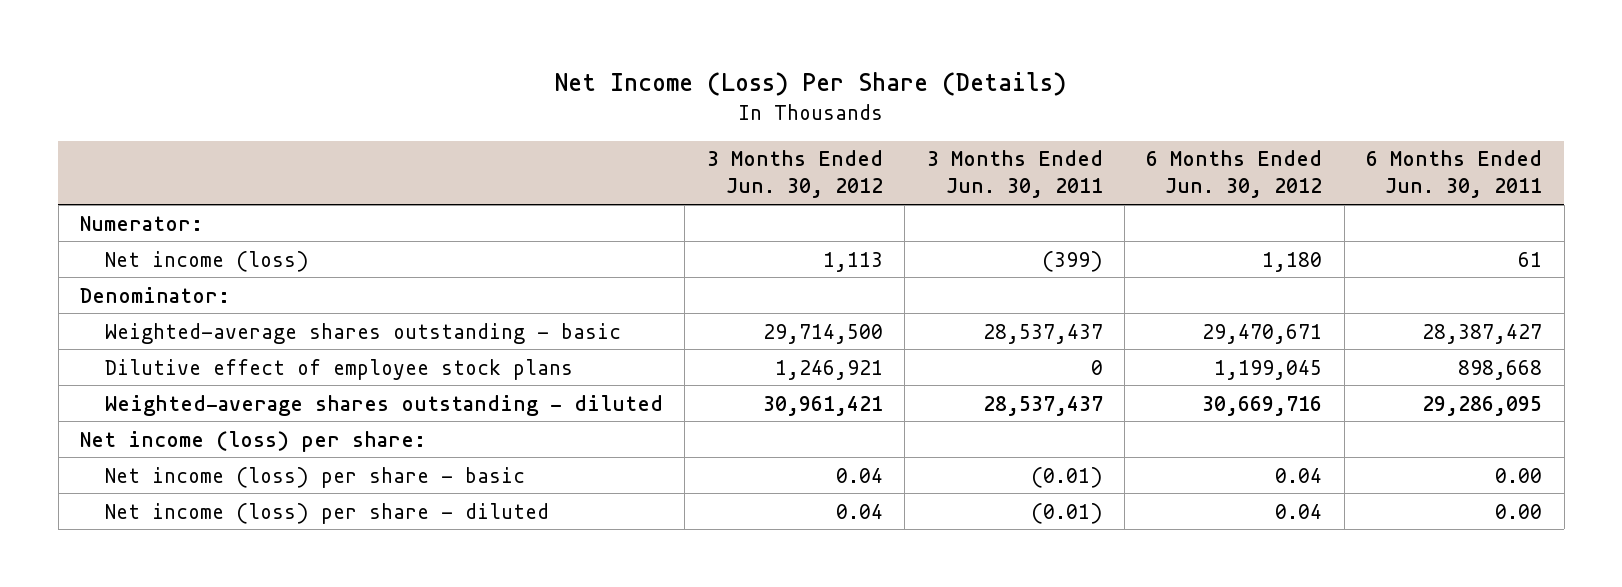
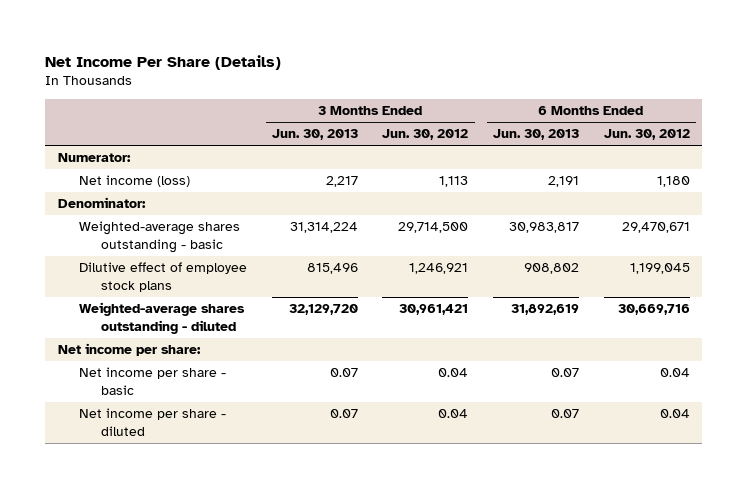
[555,71,1067,96] Net Income (Loss) Per Share (Details) -> [45,54,282,70] Net Income Per Share (Details)
[926,150,1103,199] 3 Months Ended Jun. 30, 2011 -> none
[1366,150,1543,199] 6 Months Ended Jun. 30, 2011 -> none
none -> [271,129,358,141] Jun. 30, 2013
none -> [492,129,579,141] Jun. 30, 2013
[79,430,426,452] Net income (loss) per share: -> [57,343,201,357] Net income per share:
[104,466,525,488] Net income (loss) per share - basic -> [79,367,227,396] Net income per share - basic
[104,502,549,524] Net income (loss) per share - diluted -> [79,408,227,437] Net income per share - diluted

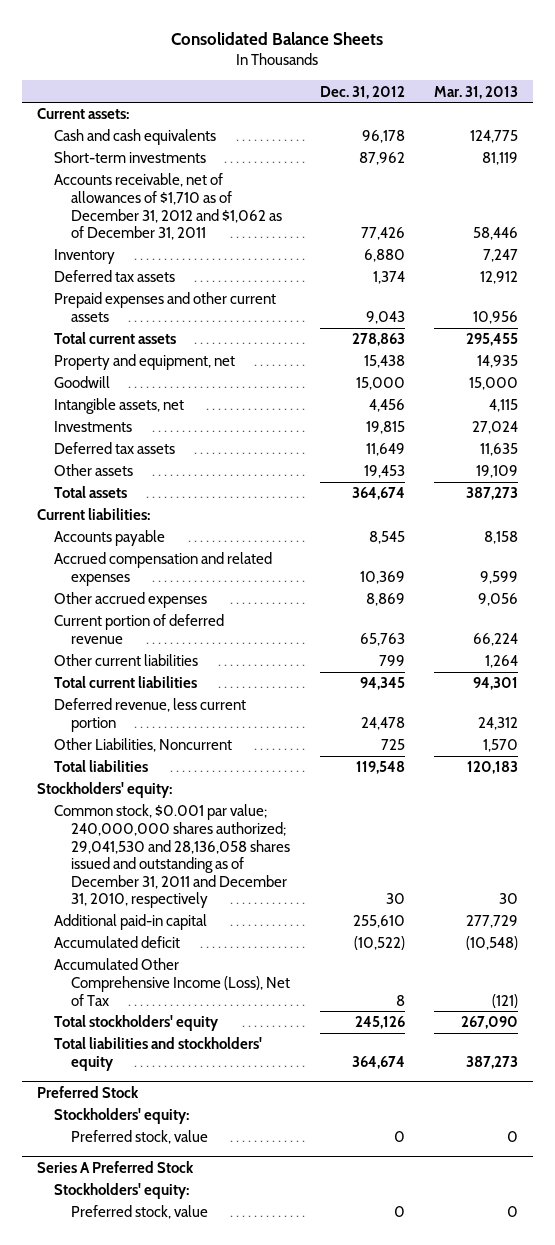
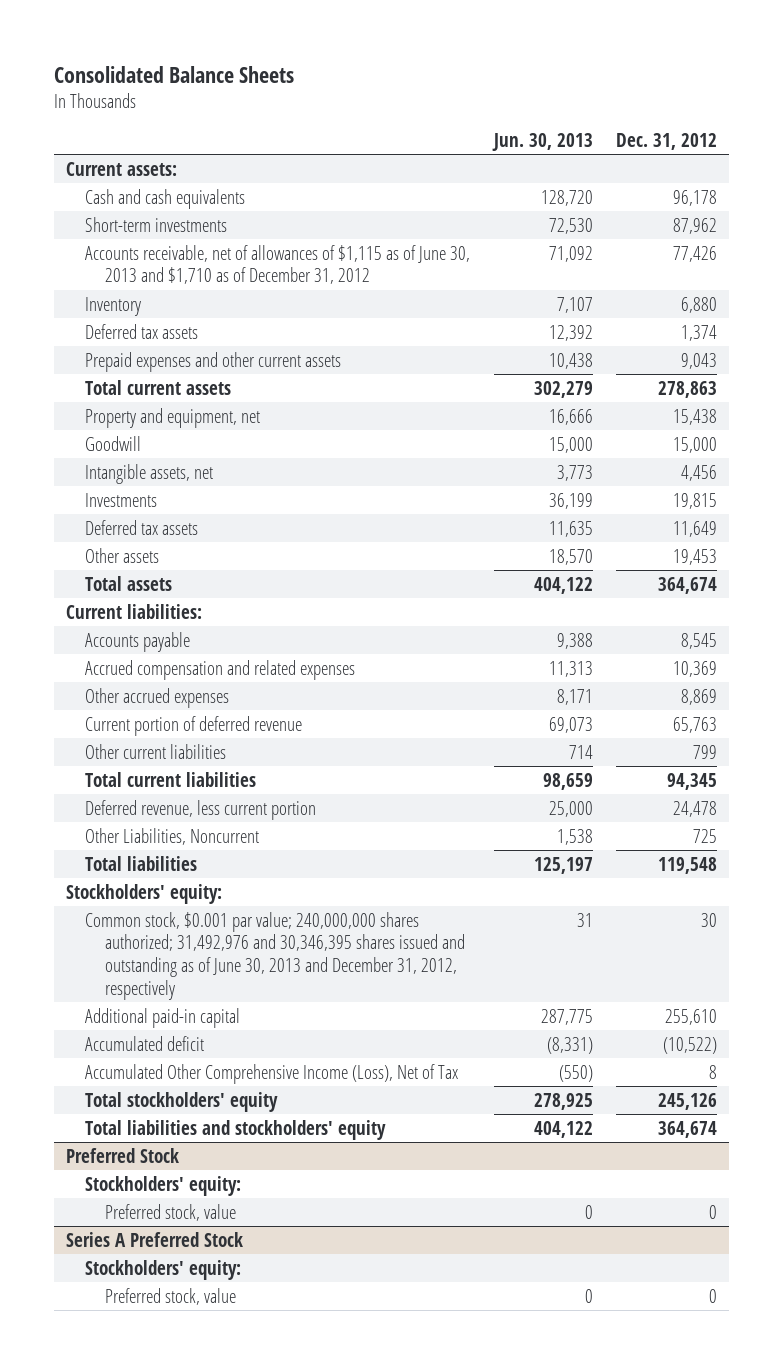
[434,85,519,99] Mar. 31, 2013 -> none
none -> [491,133,593,152] Jun. 30, 2013
[53,173,282,241] Accounts receivable, net of allowances of $1,710 as of December 31, 2012 and $1,062 as of December 31, 2011 -> [85,244,471,285] Accounts receivable, net of allowances of $1,115 as of June 30, 2013 and $1,710 as of December 31, 2012
[53,804,290,909] Common stock, $0.001 par value; 240,000,000 shares authorized; 29,041,530 and 28,136,058 shares issued and outstanding as of December 31, 2011 and December 31, 2010, respectively -> [85,911,465,1000] Common stock, $0.001 par value; 240,000,000 shares authorized; 31,492,976 and 30,346,395 shares issued and outstanding as of June 30, 2013 and December 31, 2012, respectively

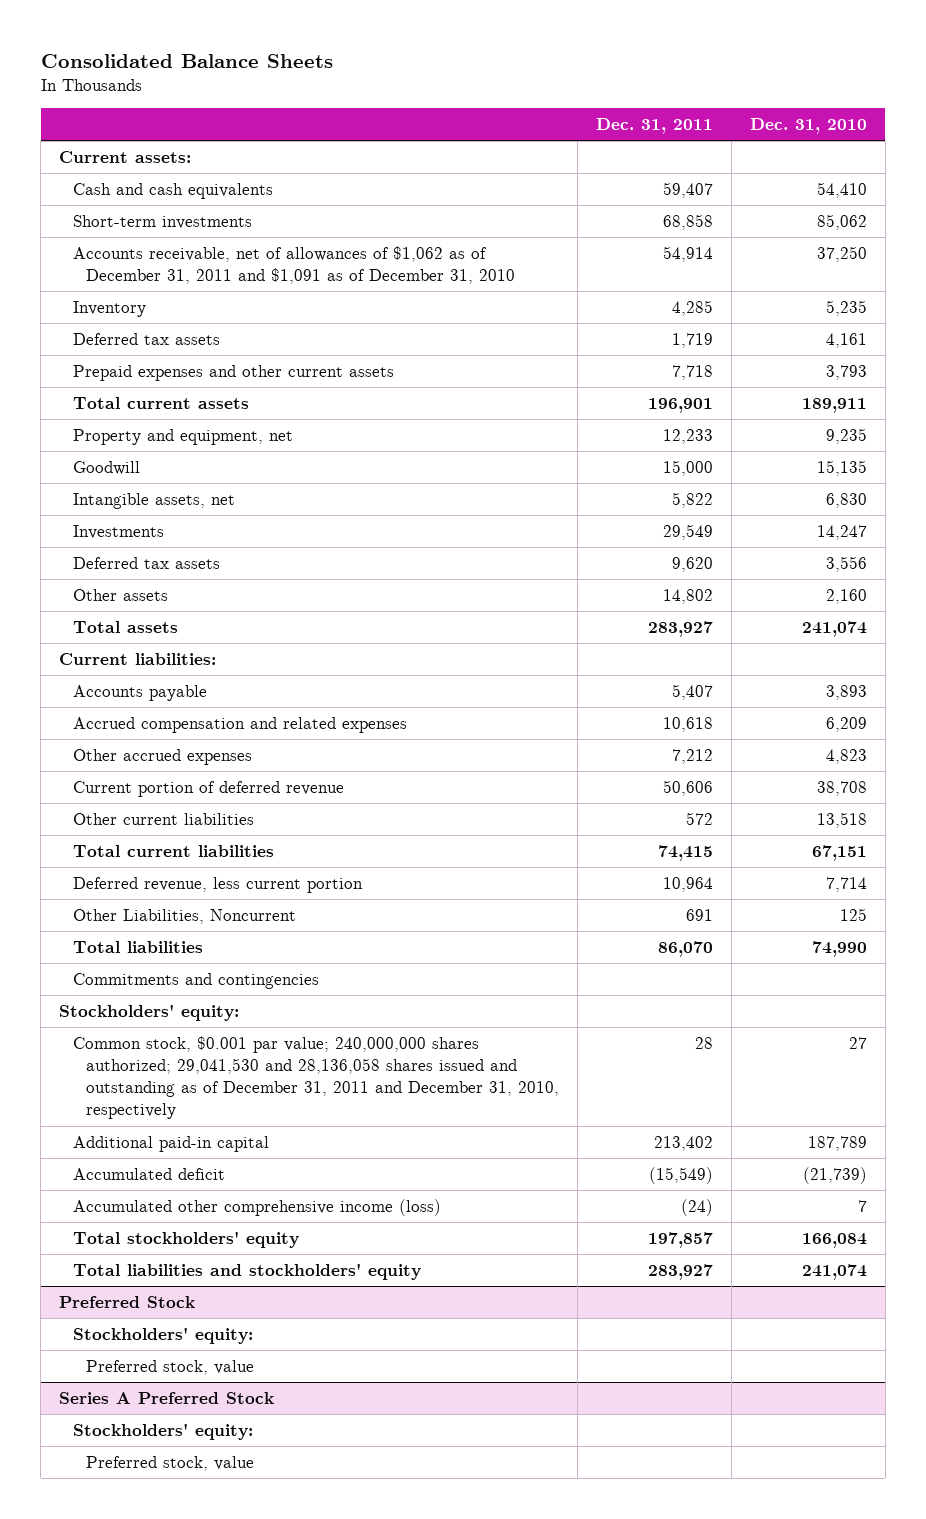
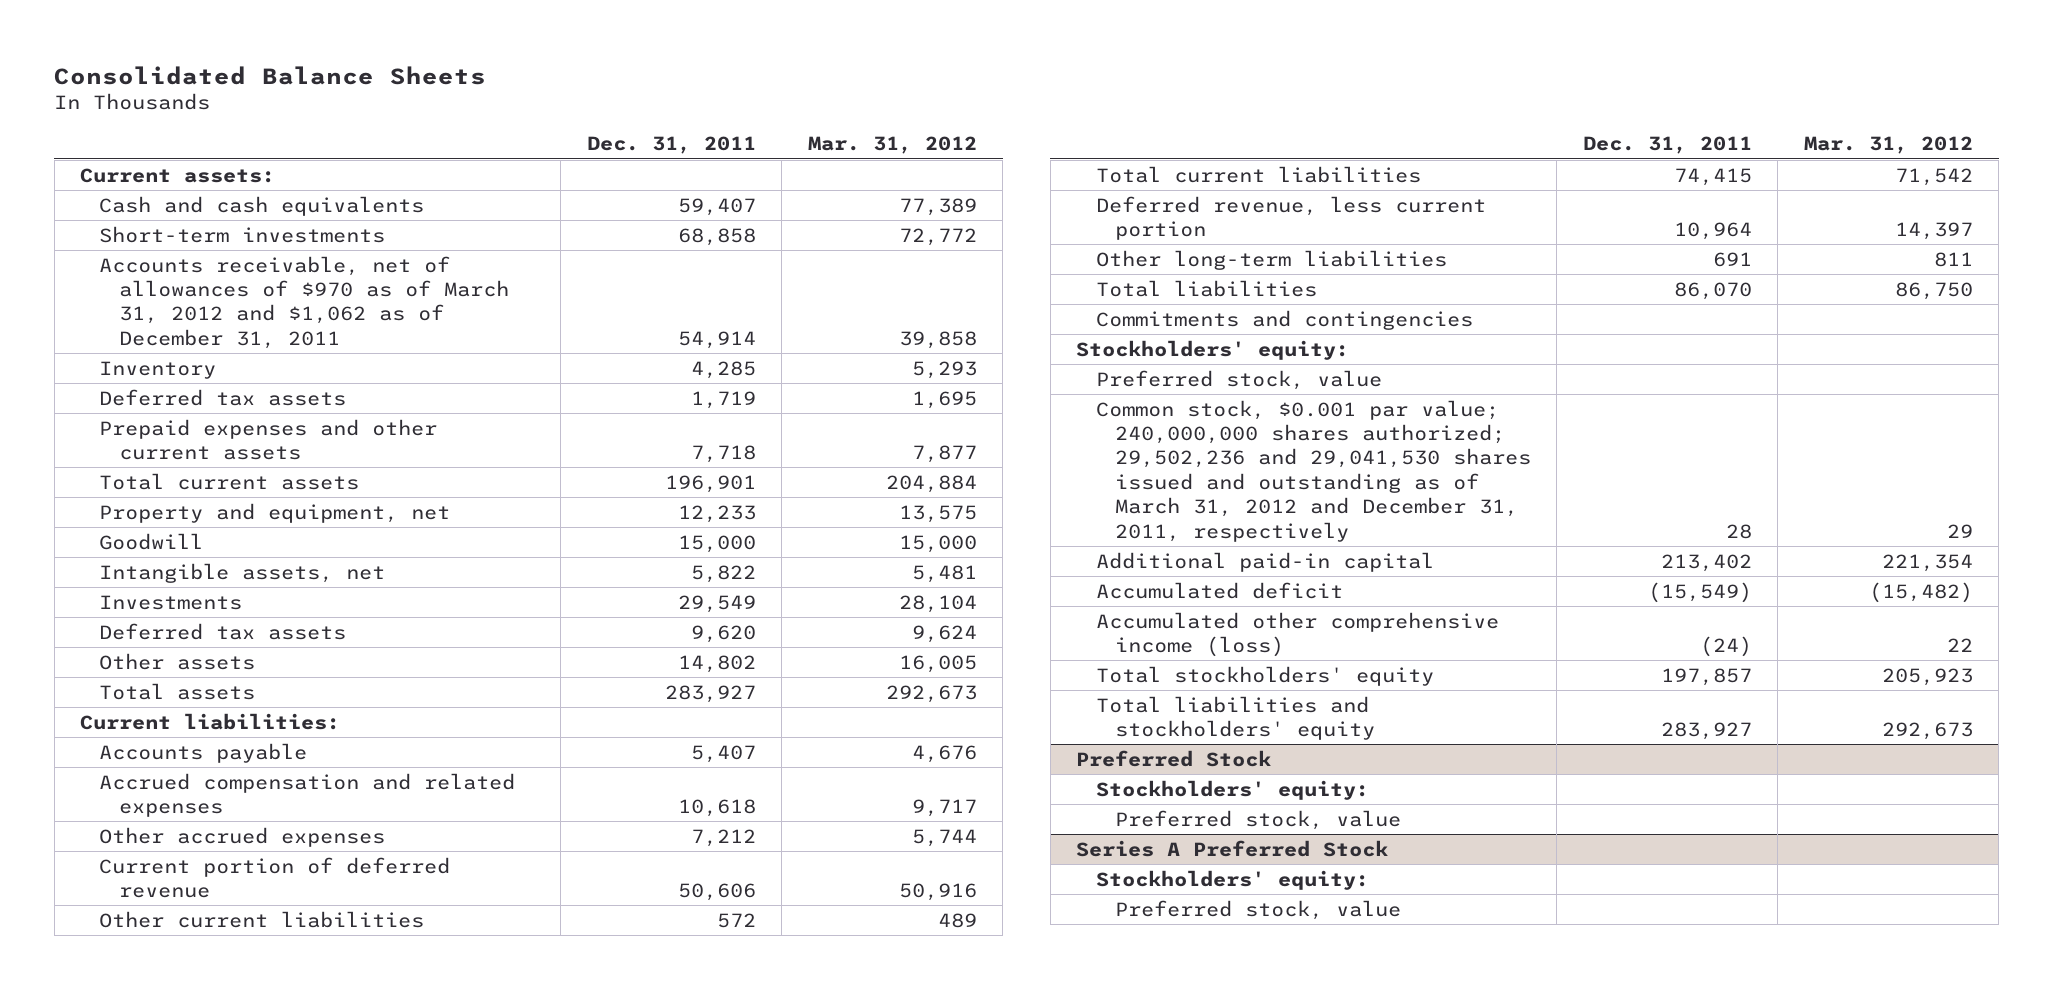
[750,117,868,134] Dec. 31, 2010 -> none
none -> [807,136,977,155] Mar. 31, 2012
[72,246,516,285] Accounts receivable, net of allowances of $1,062 as of December 31, 2011 and $1,091 as of December 31, 2010 -> [99,255,509,349] Accounts receivable, net of allowances of $970 as of March 31, 2012 and $1,062 as of December 31, 2011
[72,909,296,925] Other Liabilities, Noncurrent -> [1095,249,1447,270] Other long-term liabilities
none -> [1095,369,1382,390] Preferred stock, value
[72,1036,560,1120] Common stock, $0.001 par value; 240,000,000 shares authorized; 29,041,530 and 28,136,058 shares issued and outstanding as of December 31, 2011 and December 31, 2010, respectively -> [1095,399,1531,542] Common stock, $0.001 par value; 240,000,000 shares authorized; 29,502,236 and 29,041,530 shares issued and outstanding as of March 31, 2012 and December 31, 2011, respectively

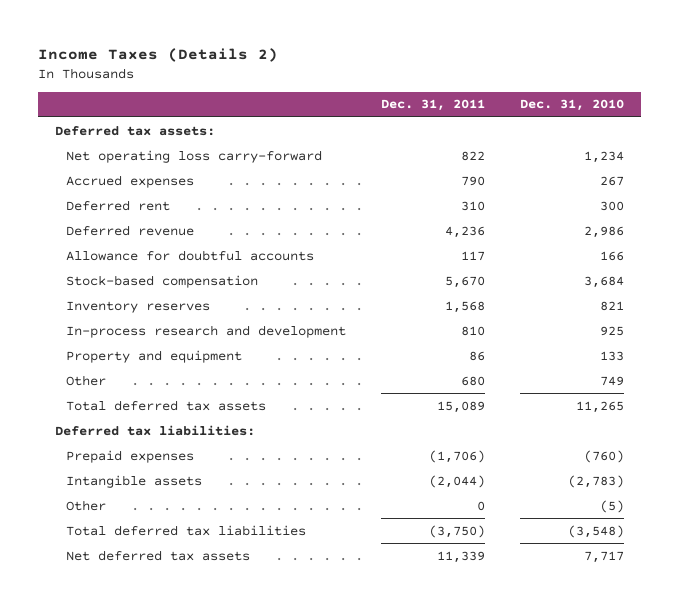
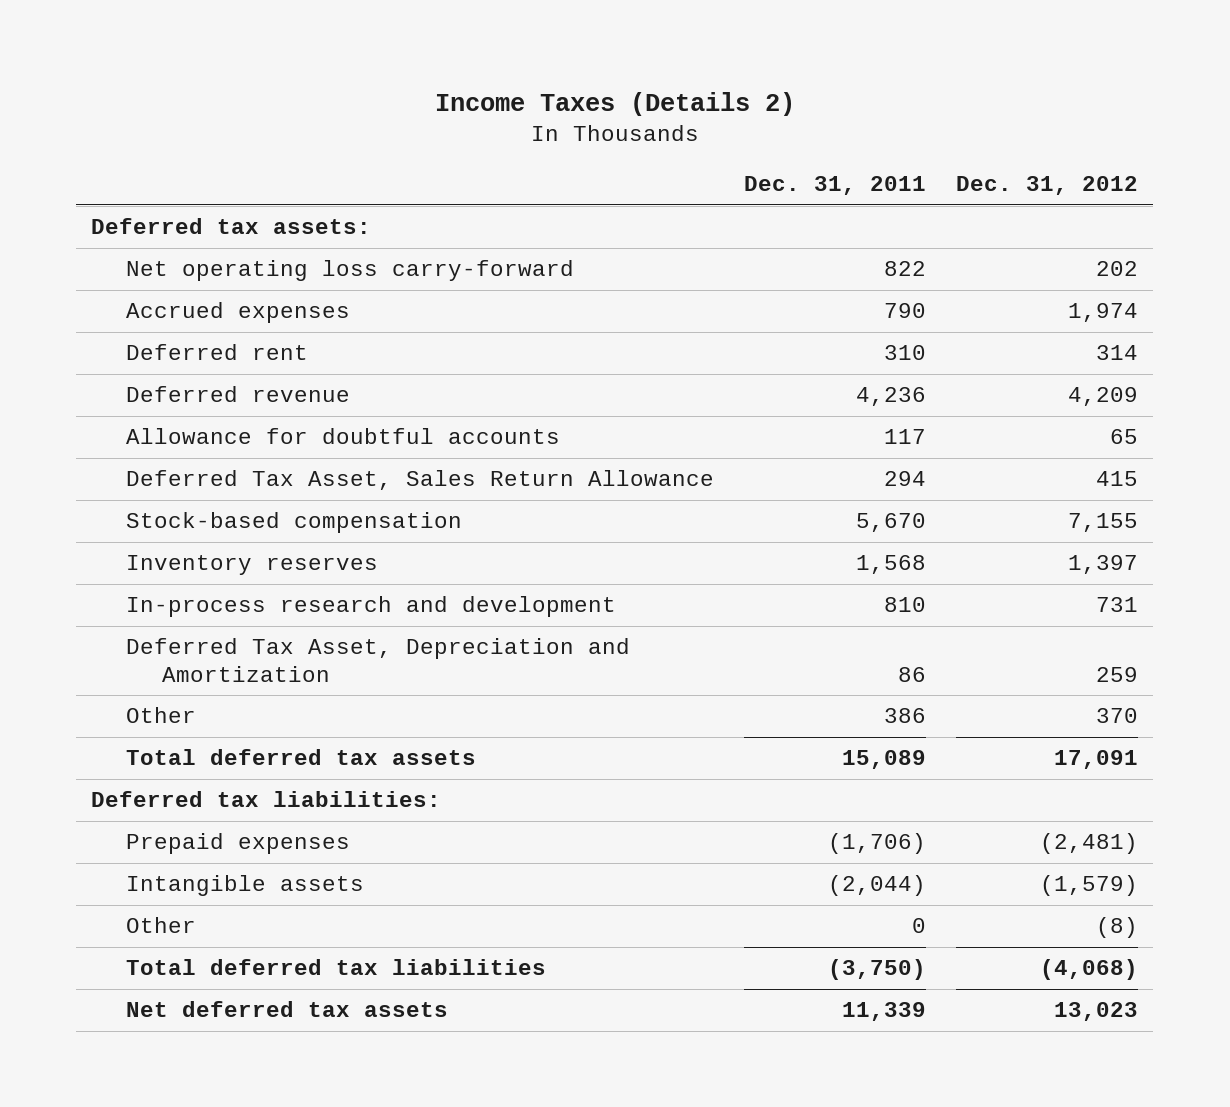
[519,99,624,112] Dec. 31, 2010 -> none
none -> [956,176,1139,196] Dec. 31, 2012
none -> [126,470,715,491] Deferred Tax Asset, Sales Return Allowance
[66,349,243,363] Property and equipment -> none
none -> [126,638,631,683] Deferred Tax Asset, Depreciation and Amortization
[460,375,485,386] 680 -> [884,708,927,724] 386

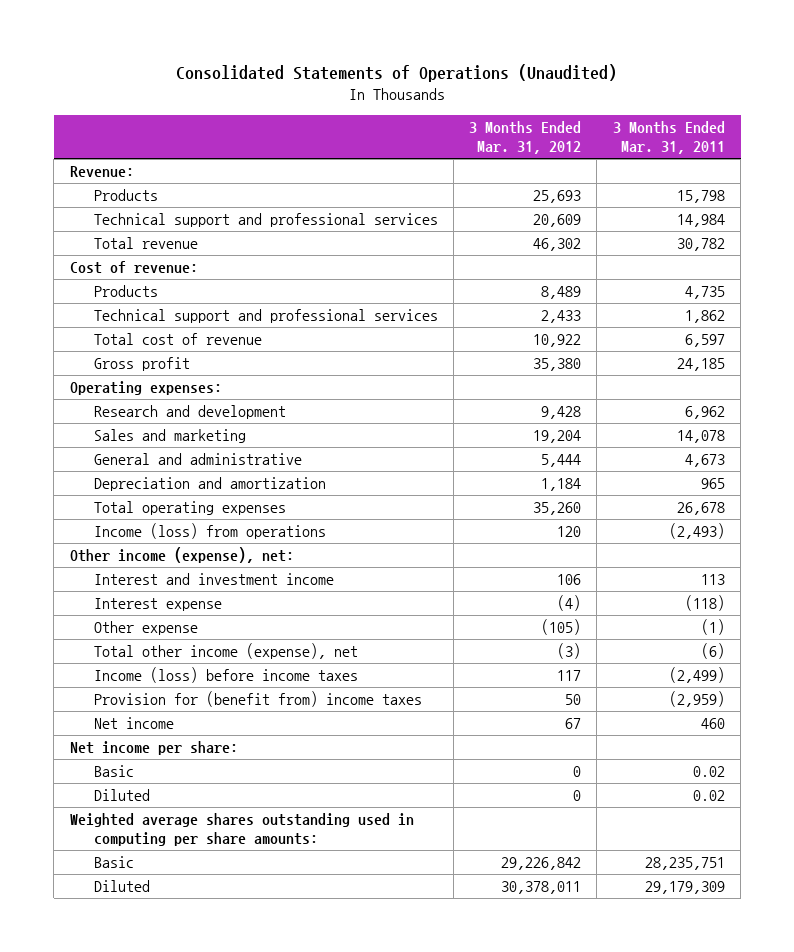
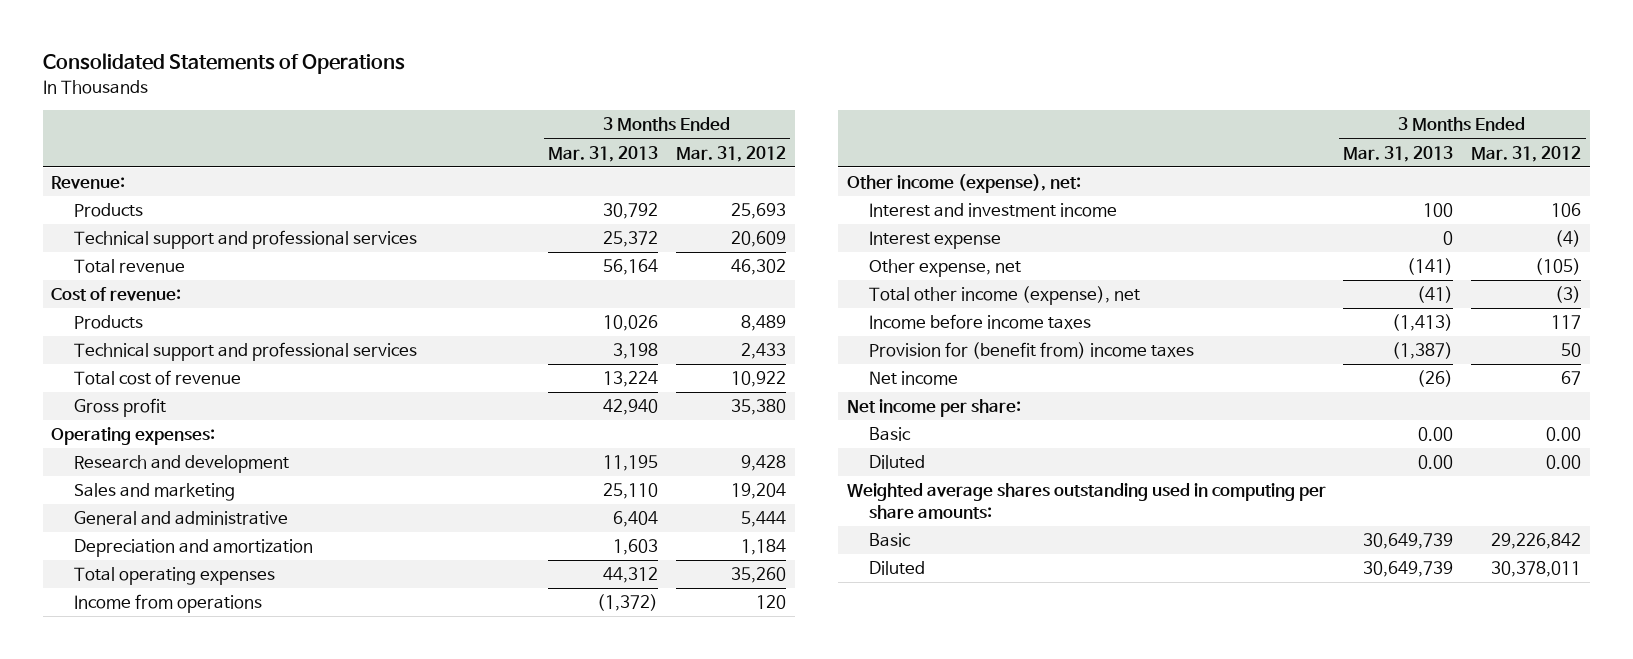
[176,64,618,83] Consolidated Statements of Operations (Unaudited) -> [42,53,405,75] Consolidated Statements of Operations
[612,120,725,154] 3 Months Ended Mar. 31, 2011 -> none
none -> [548,145,659,162] Mar. 31, 2013
[93,523,326,540] Income (loss) from operations -> [73,594,262,614] Income from operations
[93,621,198,636] Other expense -> [868,259,1021,278] Other expense, net
[93,667,358,684] Income (loss) before income taxes -> [868,314,1091,330] Income before income taxes
[573,766,582,778] 0 -> [1546,427,1582,442] 0.00
[573,790,582,802] 0 -> [1546,455,1582,470] 0.00

